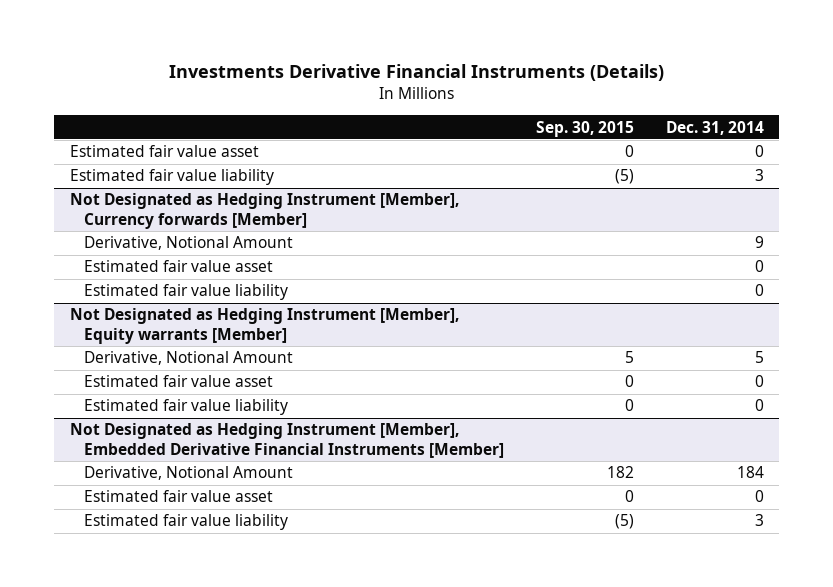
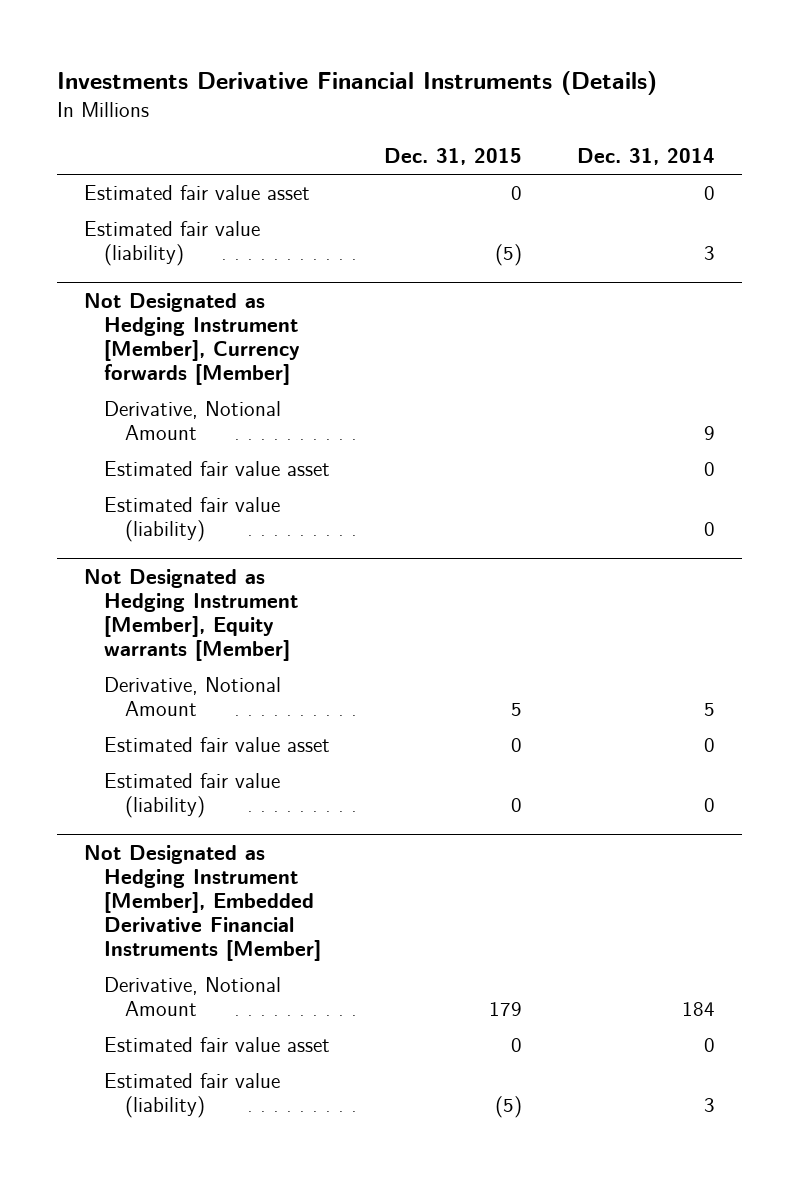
[535,120,634,137] Sep. 30, 2015 -> none
none -> [384,148,523,166] Dec. 31, 2015
[69,169,274,186] Estimated fair value liability -> [83,221,260,267] Estimated fair value (liability)
[84,284,289,301] Estimated fair value liability -> [104,497,281,543] Estimated fair value (liability)
[84,399,289,416] Estimated fair value liability -> [104,773,281,819] Estimated fair value (liability)
[84,514,289,531] Estimated fair value liability -> [104,1073,281,1119] Estimated fair value (liability)

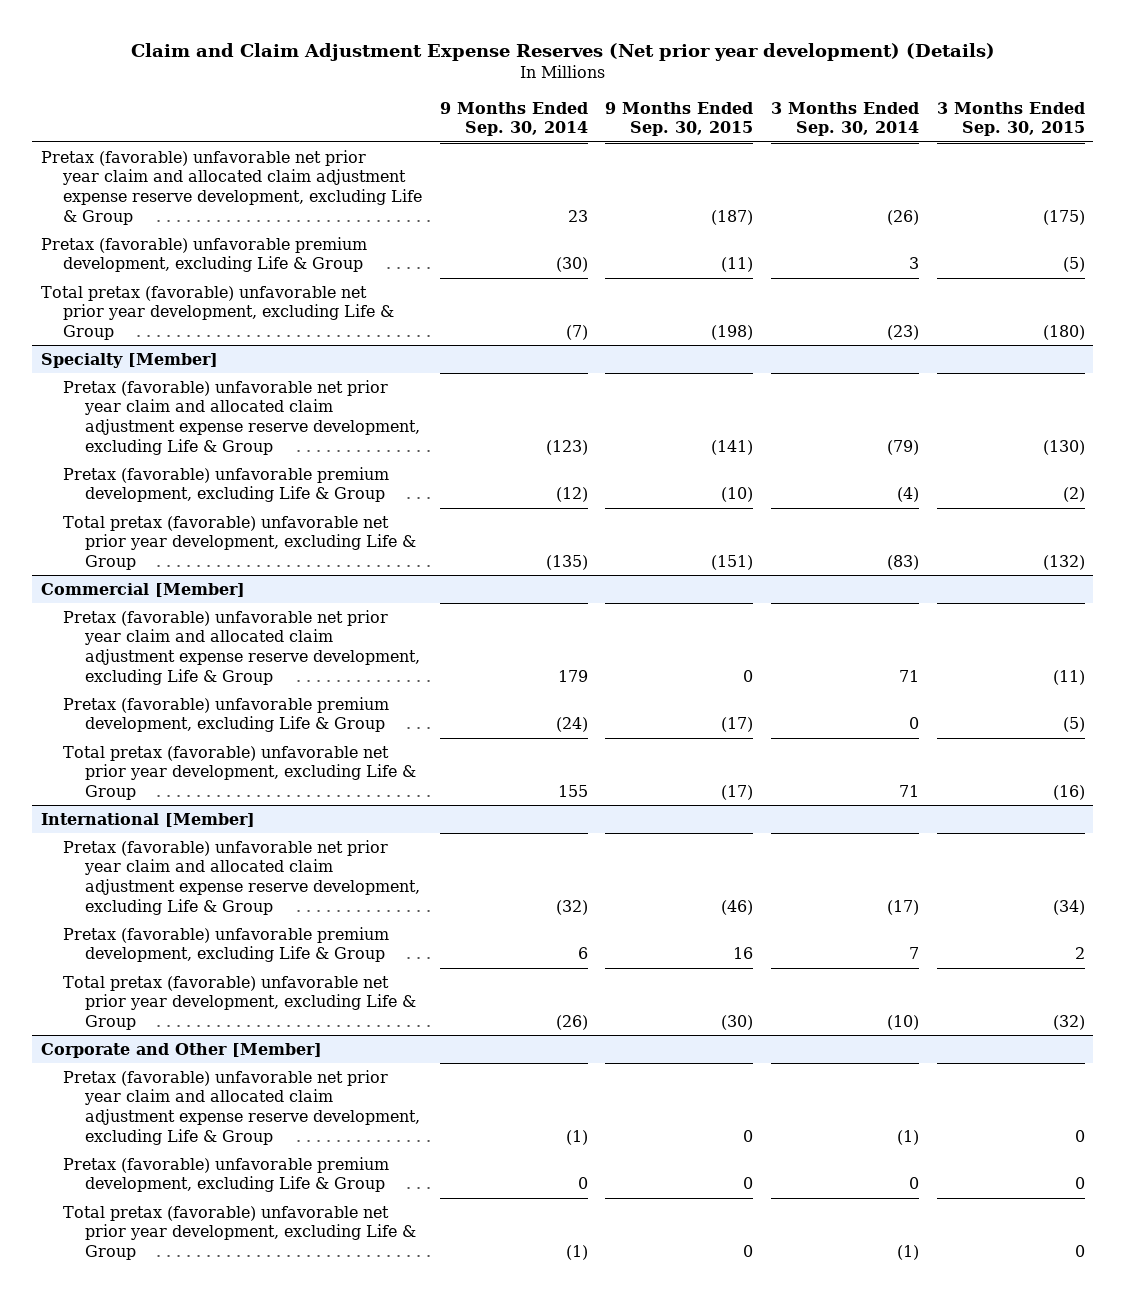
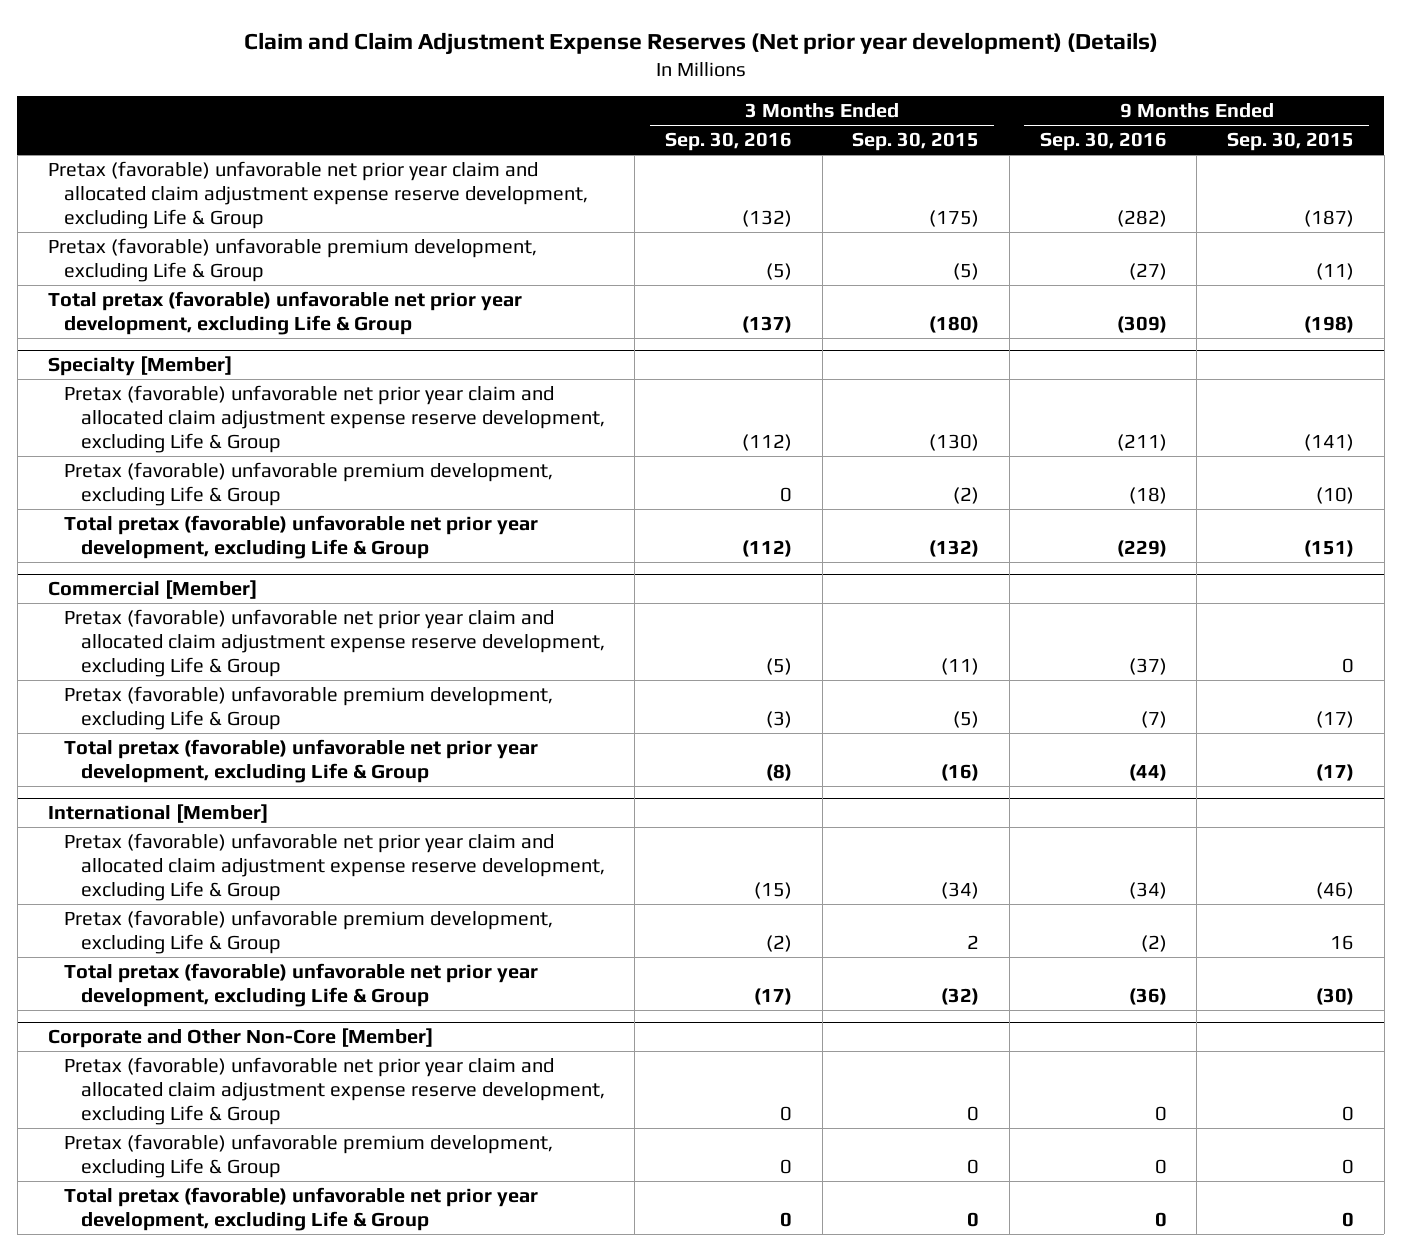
[439,101,588,137] 9 Months Ended Sep. 30, 2014 -> none
[770,101,919,137] 3 Months Ended Sep. 30, 2014 -> none
none -> [664,132,792,152] Sep. 30, 2016
none -> [1039,132,1167,152] Sep. 30, 2016
[41,1042,323,1058] Corporate and Other [Member] -> [47,1028,433,1049] Corporate and Other Non-Core [Member]

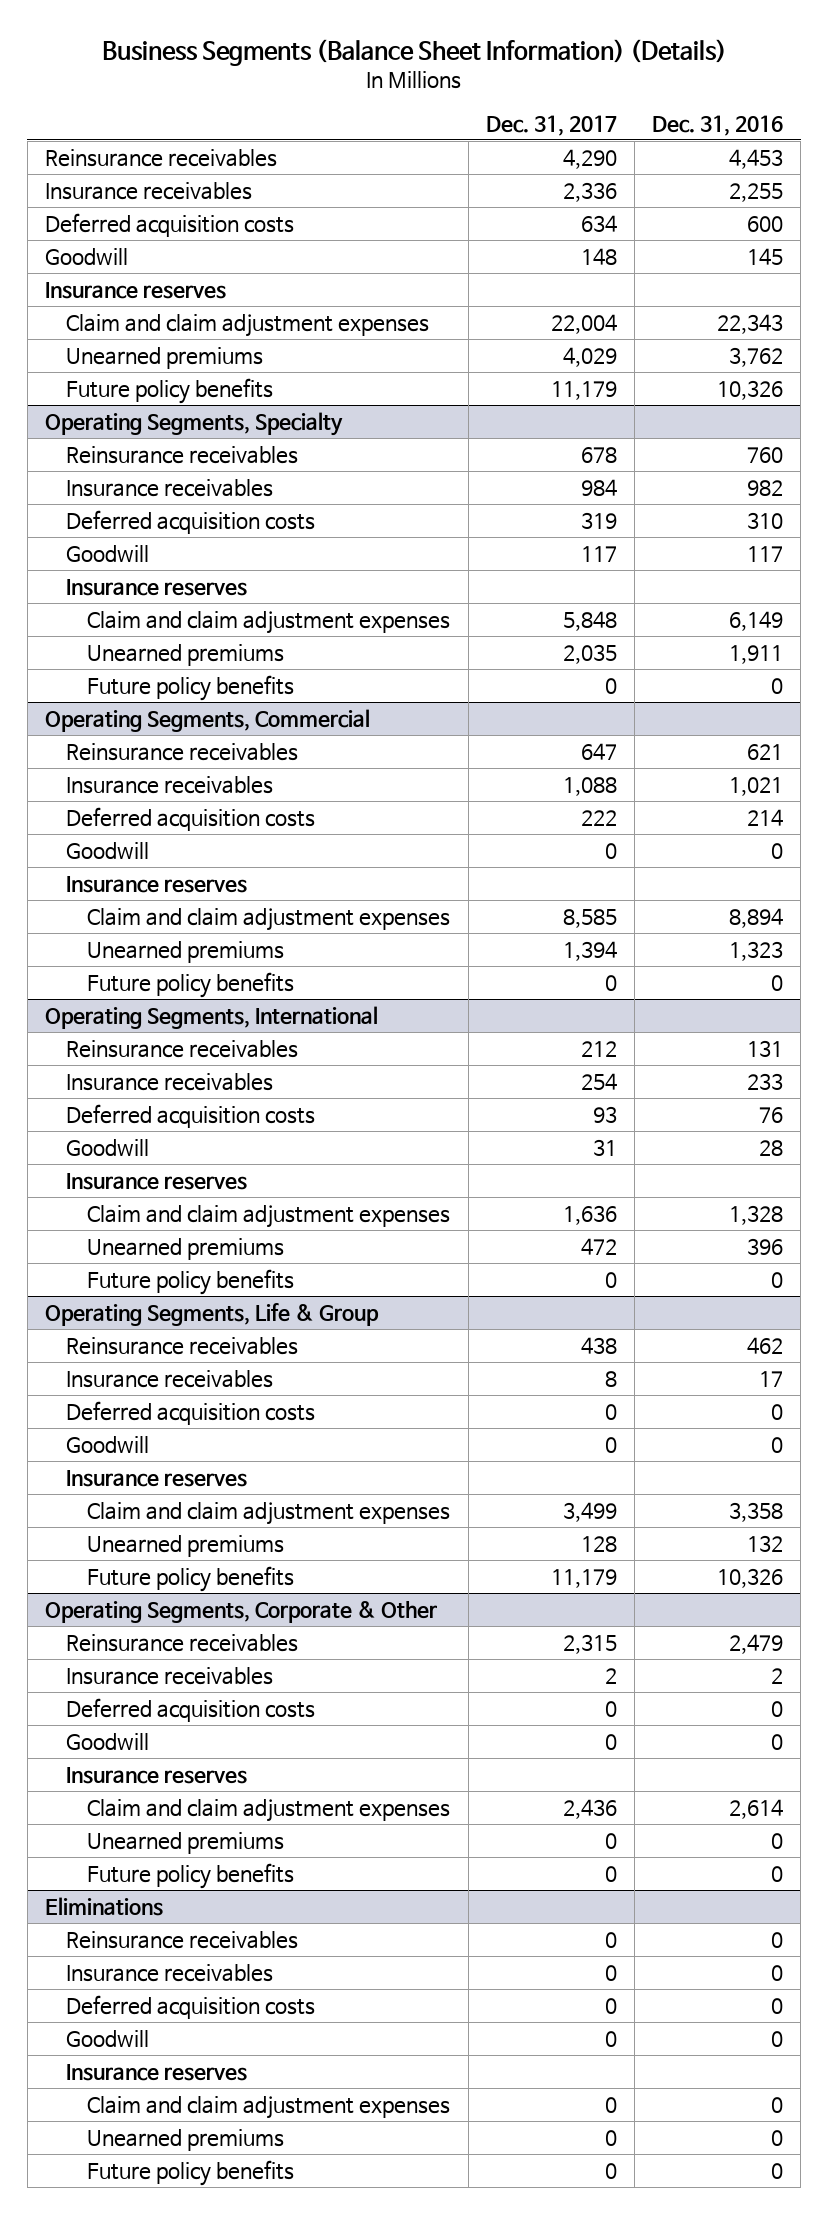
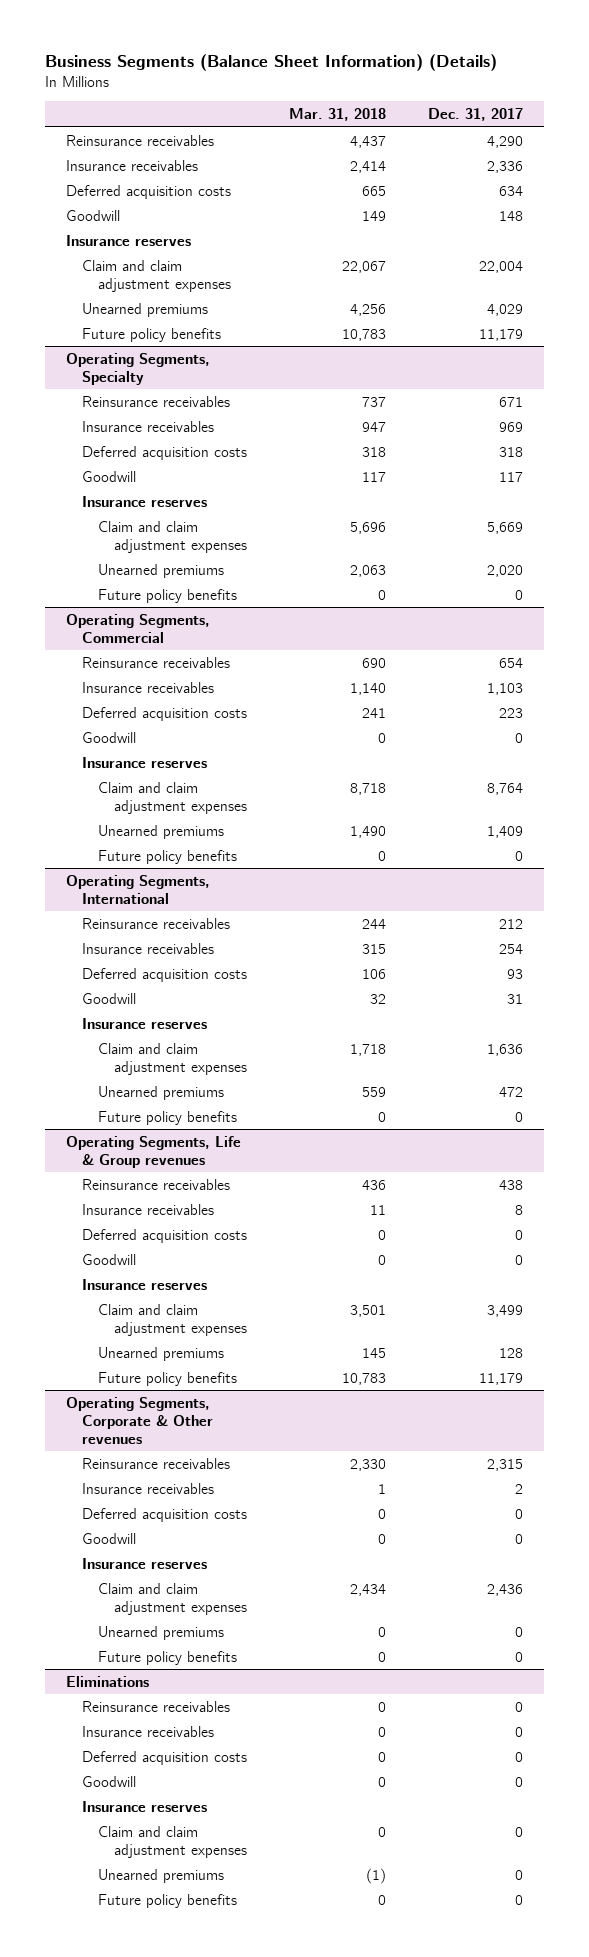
[651,114,783,136] Dec. 31, 2016 -> none
none -> [288,107,386,121] Mar. 31, 2018
[580,446,617,463] 678 -> [499,396,524,407] 671
[580,478,617,496] 984 -> [499,421,524,432] 969
[580,511,617,529] 319 -> [499,446,524,457] 318
[562,610,617,631] 5,848 -> [487,521,524,534] 5,669
[562,643,617,664] 2,035 -> [487,564,524,577] 2,020
[580,742,617,760] 647 -> [499,657,524,668] 654
[562,776,617,796] 1,088 -> [487,682,524,695] 1,103
[580,809,617,826] 222 -> [499,707,524,718] 223
[562,908,617,928] 8,585 -> [487,782,524,795] 8,764
[562,940,617,961] 1,394 -> [487,825,524,838] 1,409
[45,1302,380,1326] Operating Segments, Life & Group -> [65,1135,241,1168] Operating Segments, Life & Group revenues
[45,1600,438,1623] Operating Segments, Corporate & Other -> [65,1396,213,1444] Operating Segments, Corporate & Other revenues

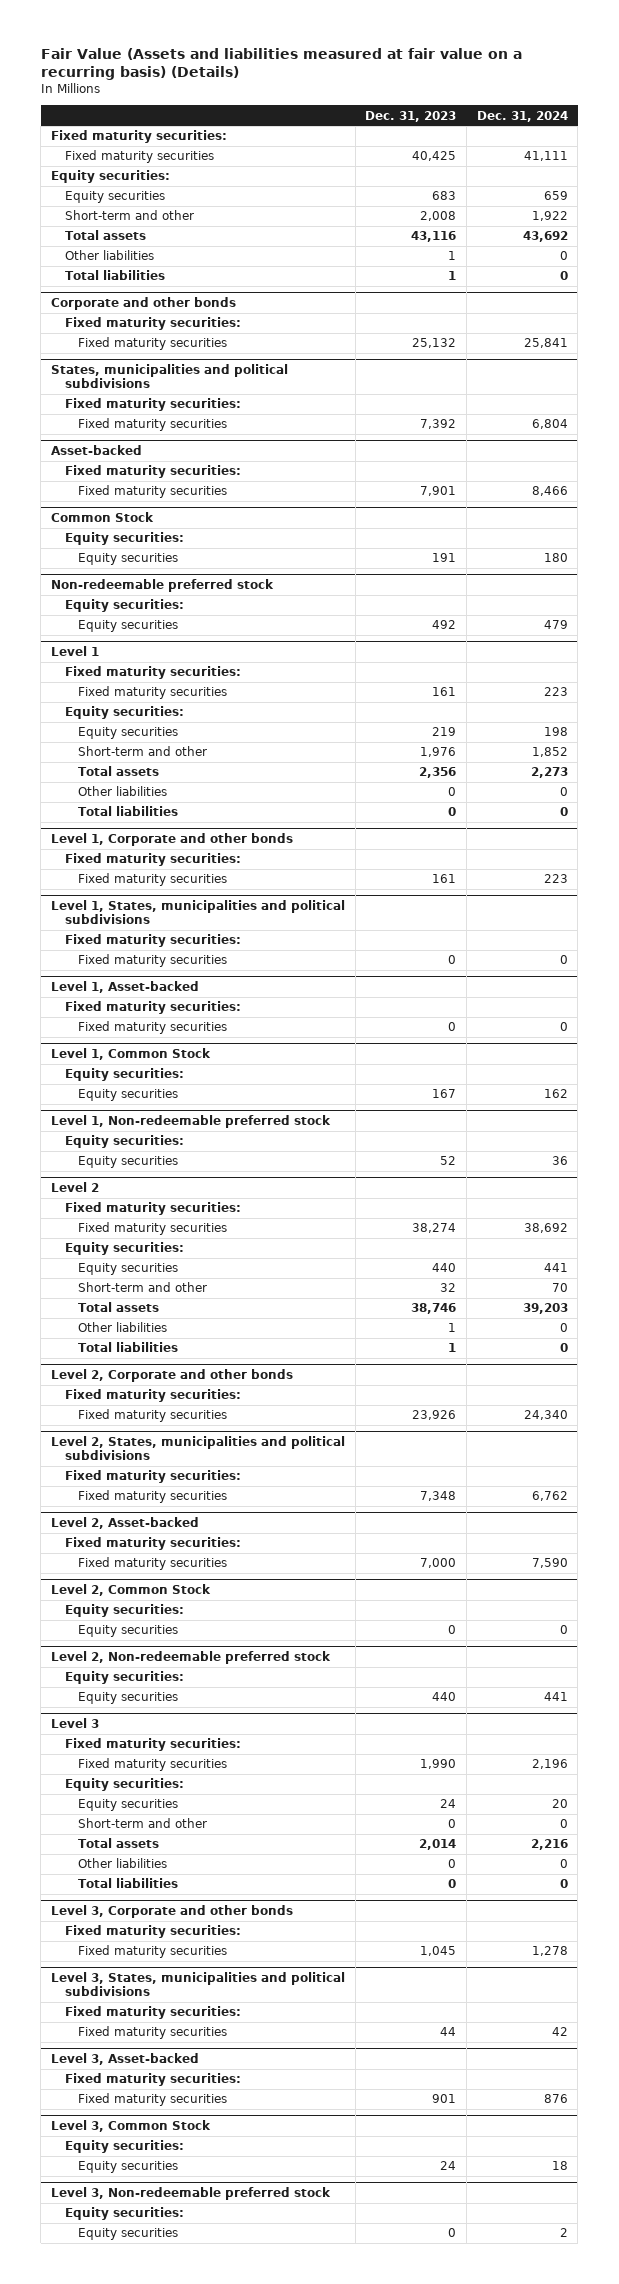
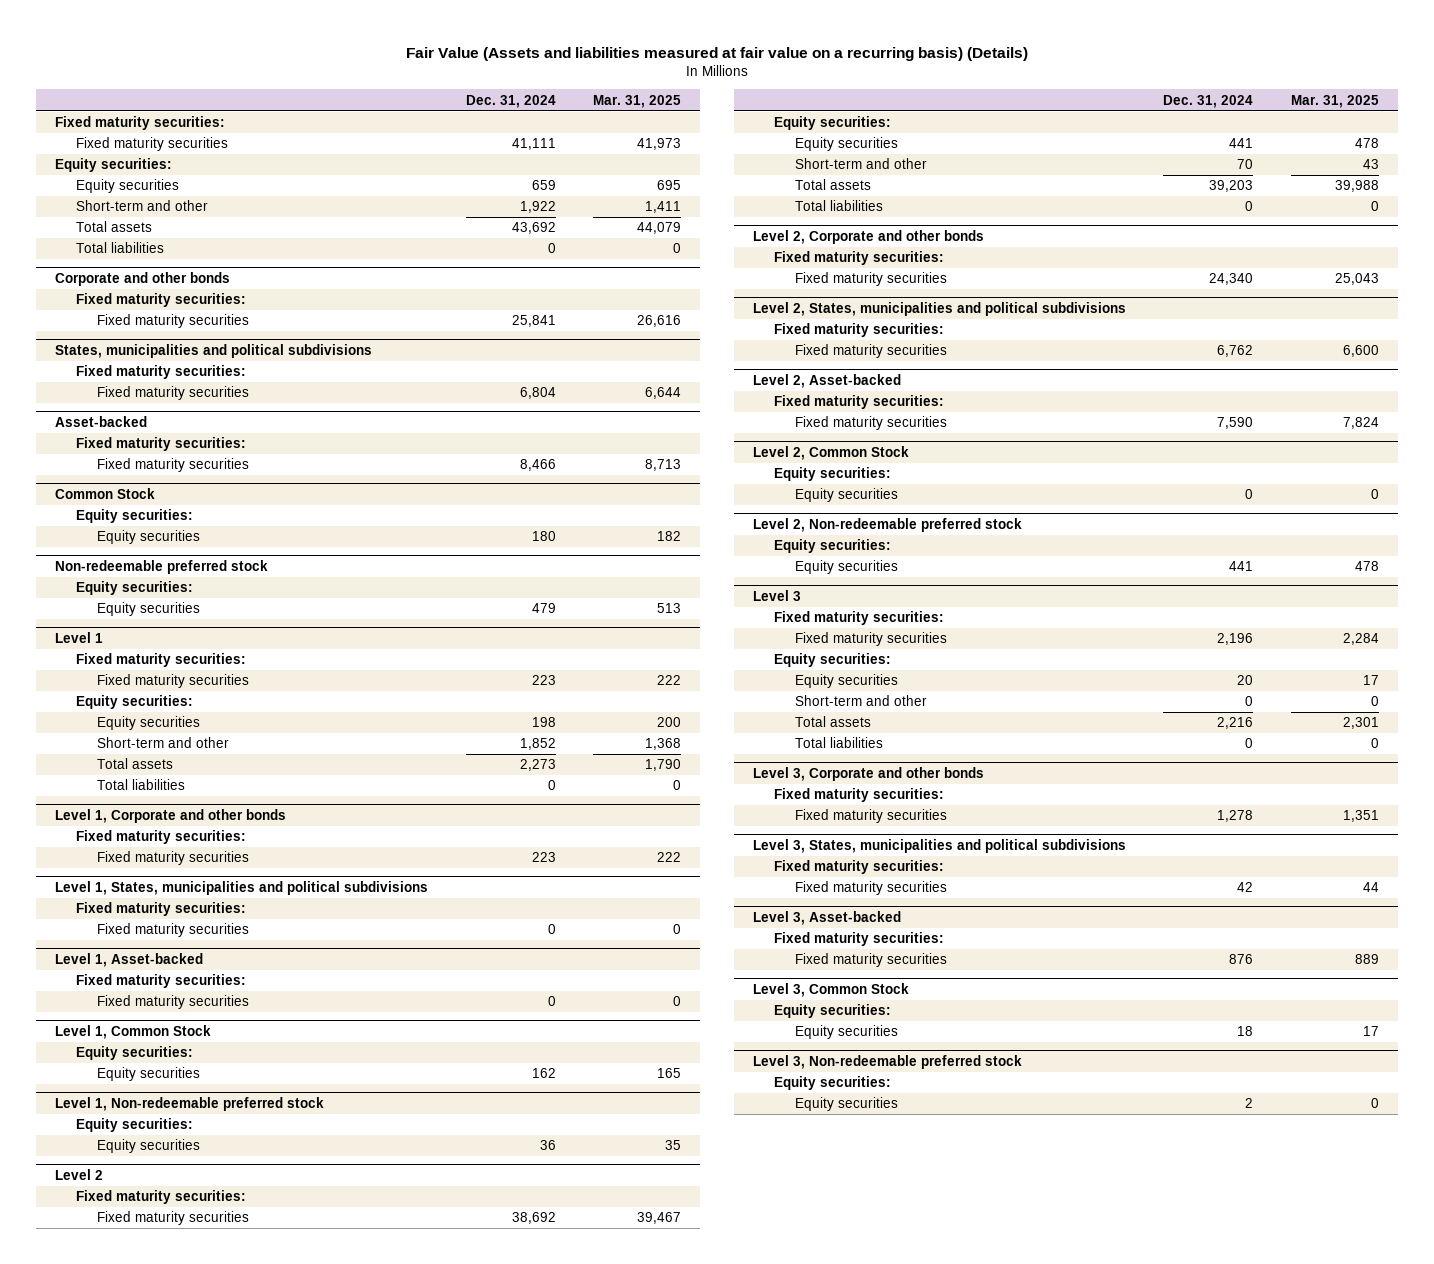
[365,110,457,122] Dec. 31, 2023 -> none
none -> [593,94,682,108] Mar. 31, 2025
[64,250,154,261] Other liabilities -> none
[78,786,168,797] Other liabilities -> none
[78,1322,168,1333] Other liabilities -> none
[78,1858,168,1869] Other liabilities -> none

